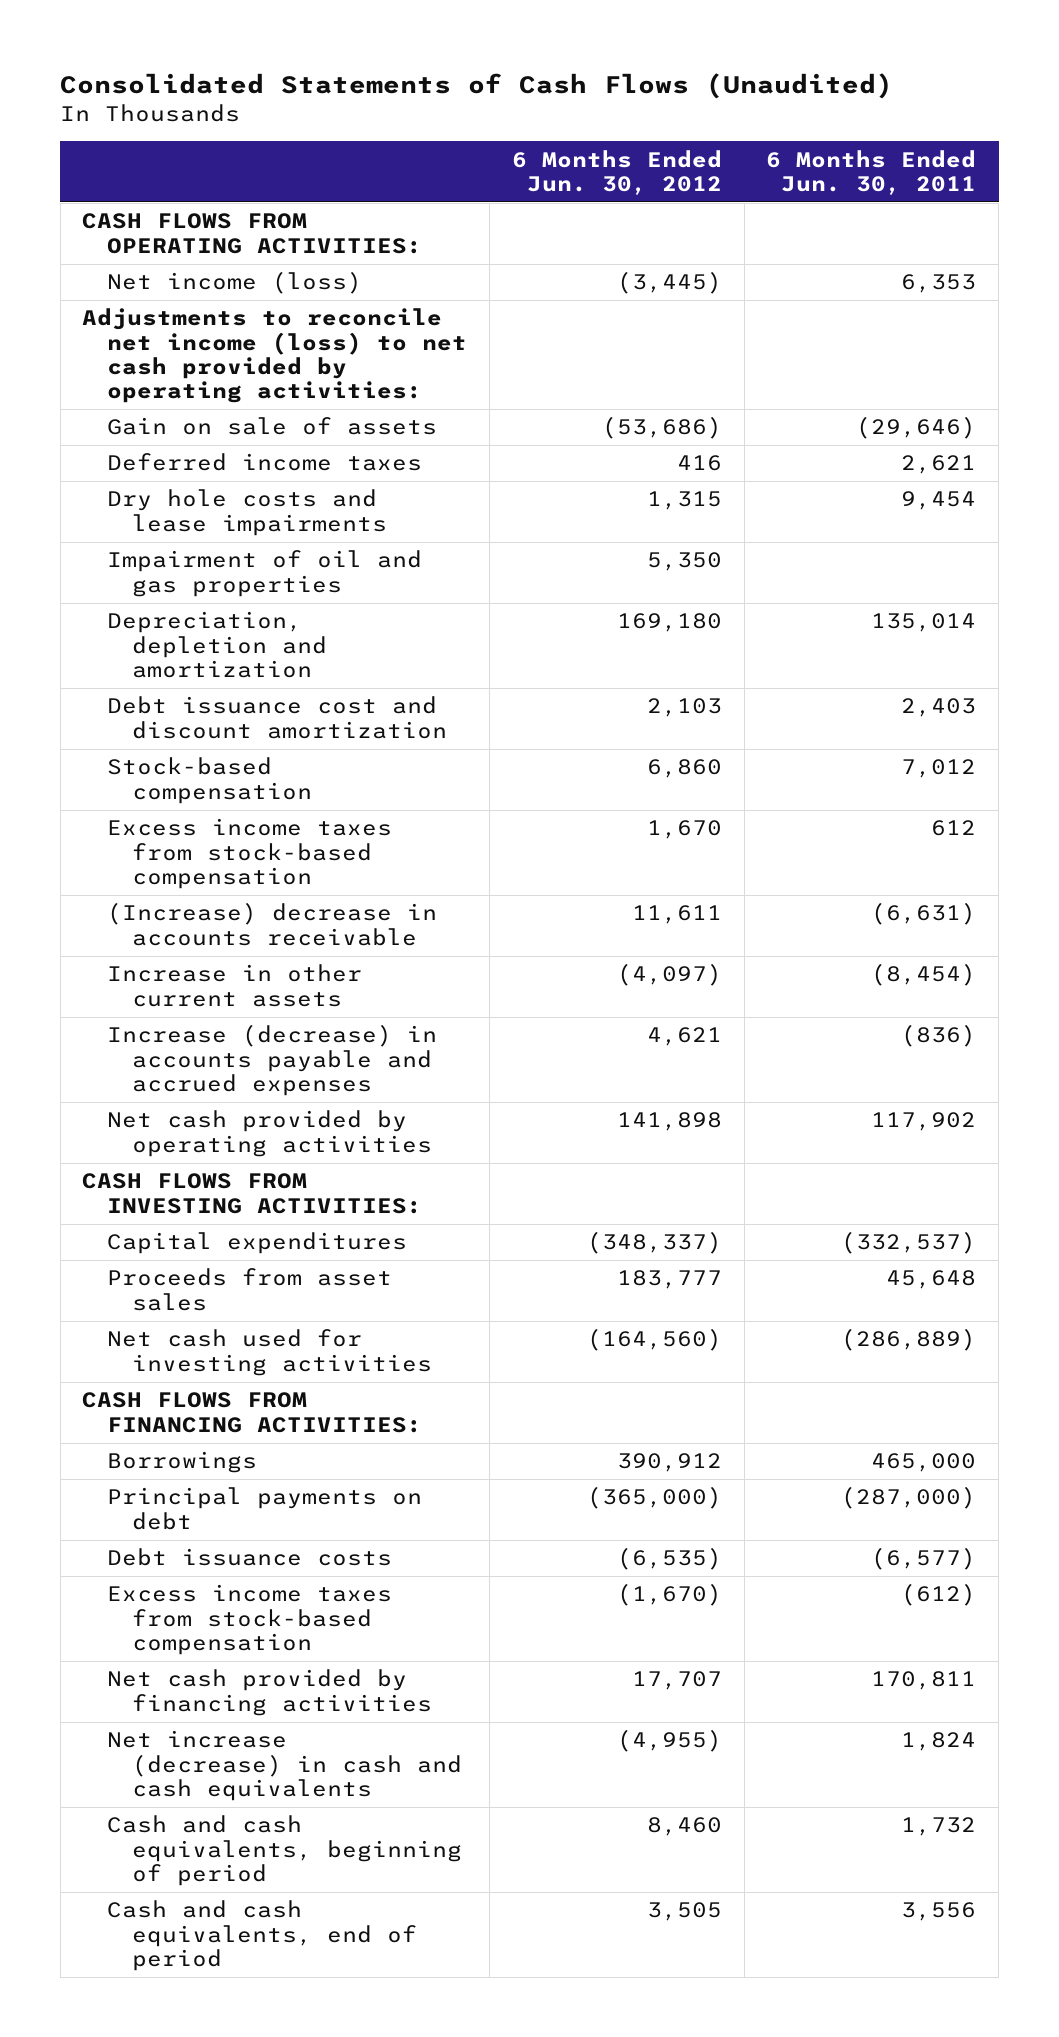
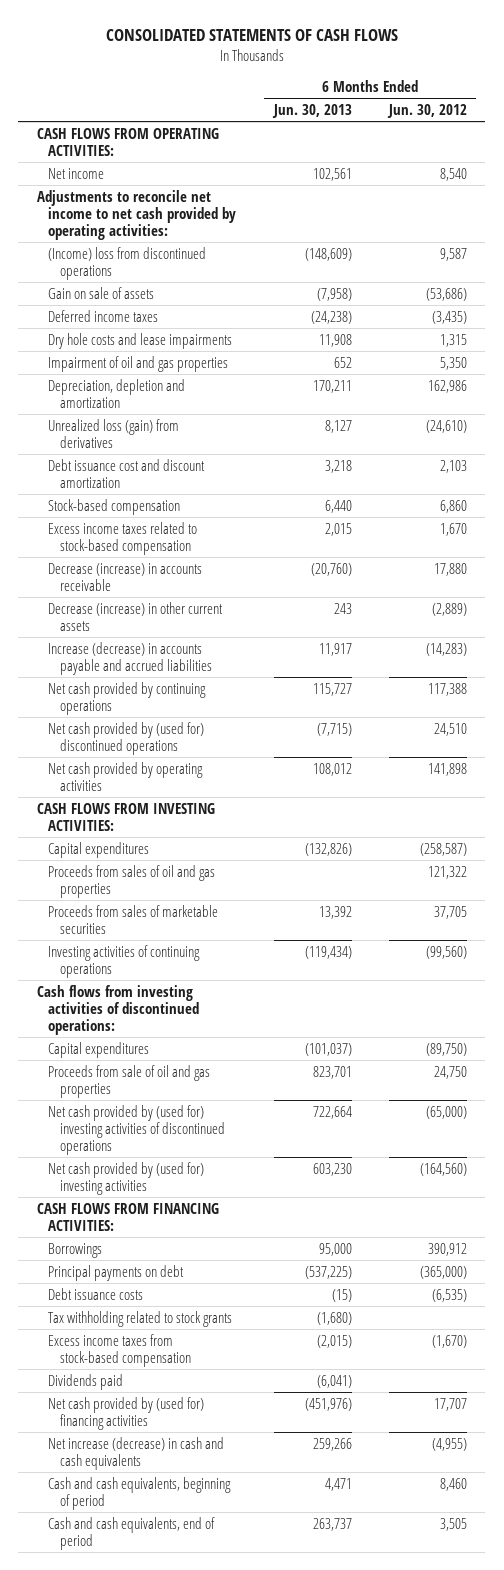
[60,72,894,99] Consolidated Statements of Cash Flows (Unaudited) -> [105,29,398,42] CONSOLIDATED STATEMENTS OF CASH FLOWS
[766,149,977,196] 6 Months Ended Jun. 30, 2011 -> none
none -> [271,104,352,119] Jun. 30, 2013
[107,271,363,295] Net income (loss) -> [48,167,105,179] Net income
[616,271,722,295] (3,445) -> [439,167,467,181] 8,540
[82,308,468,404] Adjustments to reconcile net income (loss) to net cash provided by operating activities: -> [36,189,237,241] Adjustments to reconcile net income to net cash provided by operating activities:
none -> [48,246,207,280] (Income) loss from discontinued operations
[676,455,722,472] 416 -> [431,310,467,324] (3,435)
[616,613,722,633] 169,180 -> [427,379,467,393] 162,986
none -> [48,418,180,448] Unrealized loss (gain) from derivatives
[107,818,393,889] Excess income taxes from stock-based compensation -> [48,521,198,555] Excess income taxes related to stock-based compensation
[107,902,438,946] (Increase) decrease in accounts receivable -> [48,562,203,591] Decrease (increase) in accounts receivable
[631,905,722,925] 11,611 -> [433,562,467,576] 17,880
[107,964,363,1007] Increase in other current assets -> [48,601,224,631] Decrease (increase) in other current assets
[616,963,722,987] (4,097) -> [431,602,467,616] (2,889)
[107,1024,438,1096] Increase (decrease) in accounts payable and accrued expenses -> [48,641,212,675] Increase (decrease) in accounts payable and accrued liabilities
[646,1027,722,1047] 4,621 -> [425,642,467,656] (14,283)
none -> [48,681,207,715] Net cash provided by continuing operations
none -> [48,721,205,755] Net cash provided by (used for) discontinued operations
[107,1268,393,1311] Proceeds from asset sales -> none
[586,1231,722,1255] (348,337) -> [419,842,467,856] (258,587)
none -> [48,864,216,898] Proceeds from sales of oil and gas properties
none -> [48,904,219,934] Proceeds from sales of marketable securities
none -> [48,944,201,978] Investing activities of continuing operations
none -> [36,984,200,1036] Cash flows from investing activities of discontinued operations:
none -> [48,1041,150,1058] Capital expenditures
none -> [48,1064,211,1098] Proceeds from sale of oil and gas properties
none -> [48,1104,225,1156] Net cash provided by (used for) investing activities of discontinued operations
[107,1329,433,1376] Net cash used for investing activities -> [48,1161,205,1195] Net cash provided by (used for) investing activities
none -> [48,1310,233,1327] Tax withholding related to stock grants
none -> [48,1373,124,1390] Dividends paid
[107,1669,433,1716] Net cash provided by financing activities -> [48,1396,205,1430] Net cash provided by (used for) financing activities

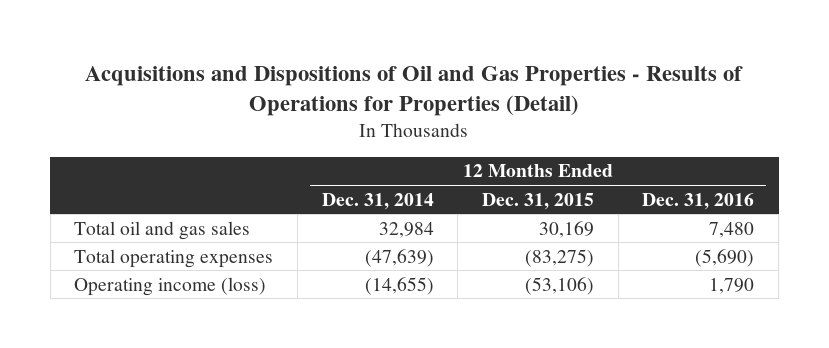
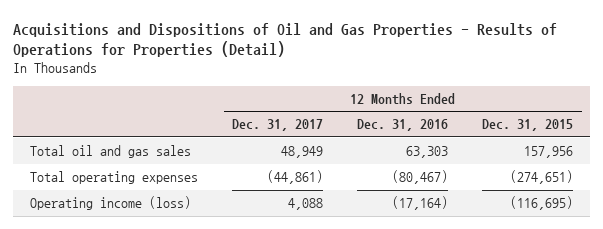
[321,192,434,210] Dec. 31, 2014 -> none
none -> [232,119,324,132] Dec. 31, 2017
[539,220,595,238] 30,169 -> [524,146,574,159] 157,956
[709,221,755,238] 7,480 -> [406,146,449,159] 63,303
[525,248,595,267] (83,275) -> [510,170,574,185] (274,651)
[695,248,755,267] (5,690) -> [392,170,449,185] (80,467)
[525,276,595,295] (53,106) -> [510,196,574,211] (116,695)
[709,277,755,294] 1,790 -> [392,196,449,211] (17,164)

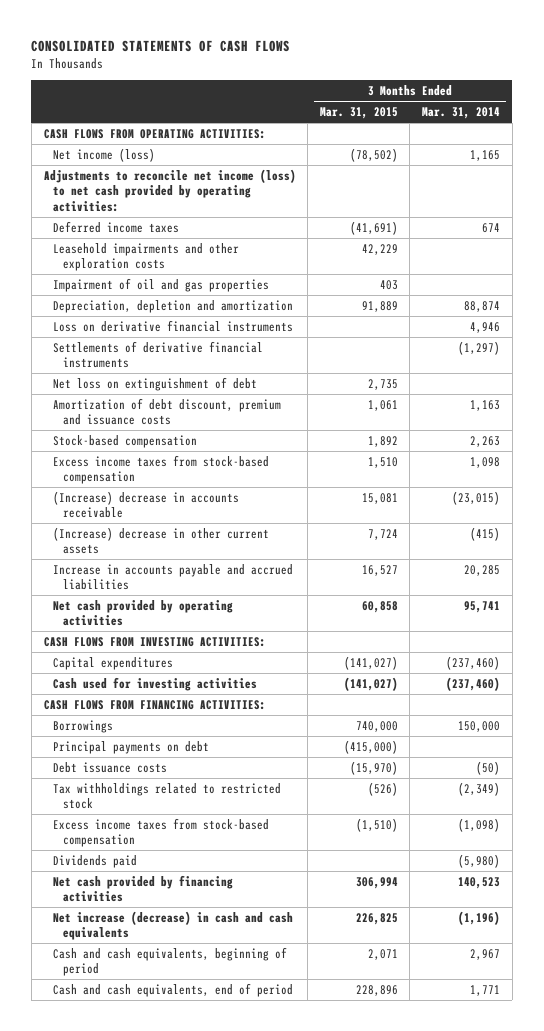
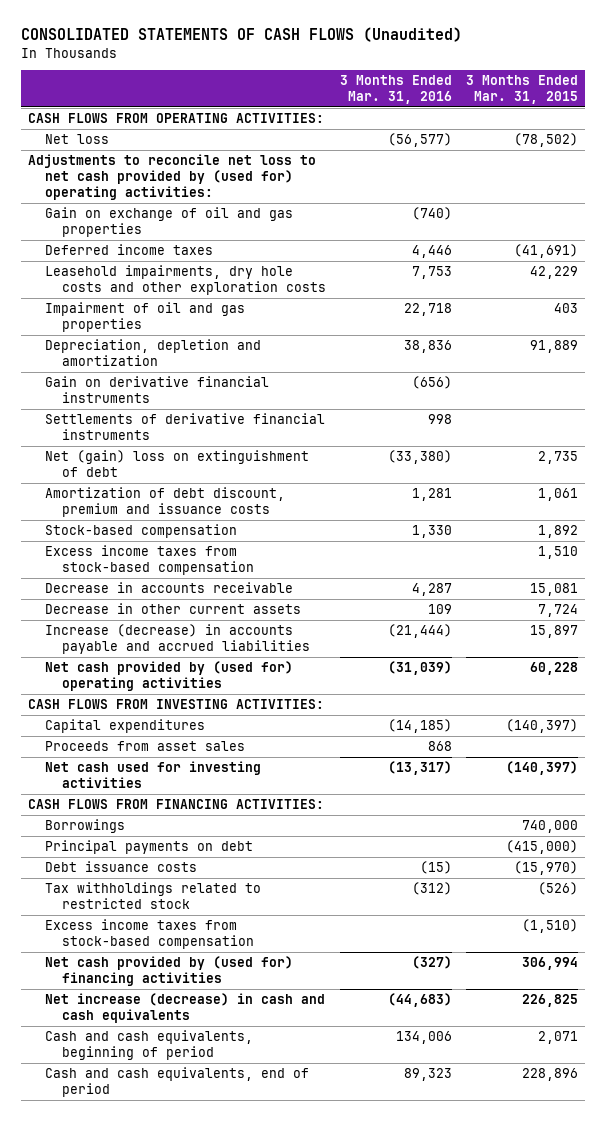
[31,39,291,52] CONSOLIDATED STATEMENTS OF CASH FLOWS -> [20,27,462,43] CONSOLIDATED STATEMENTS OF CASH FLOWS (Unaudited)
[422,107,501,120] Mar. 31, 2014 -> none
none -> [340,75,453,105] 3 Months Ended Mar. 31, 2016
[53,147,156,162] Net income (loss) -> [44,133,109,144] Net loss
[43,168,296,212] Adjustments to reconcile net income (loss) to net cash provided by operating activities: -> [27,153,316,200] Adjustments to reconcile net loss to net cash provided by (used for) operating activities:
none -> [44,206,293,237] Gain on exchange of oil and gas properties
[53,242,240,272] Leasehold impairments and other exploration costs -> [44,264,326,295] Leasehold impairments, dry hole costs and other exploration costs
[53,319,294,332] Loss on derivative financial instruments -> [44,375,269,403] Gain on derivative financial instruments
[53,376,258,391] Net loss on extinguishment of debt -> [44,449,309,477] Net (gain) loss on extinguishment of debt
[53,490,240,519] (Increase) decrease in accounts receivable -> [44,581,293,593] Decrease in accounts receivable
[53,526,270,555] (Increase) decrease in other current assets -> [44,602,301,614] Decrease in other current assets
[53,563,294,591] Increase in accounts payable and accrued liabilities -> [44,623,310,654] Increase (decrease) in accounts payable and accrued liabilities
[361,564,398,576] 16,527 -> [530,624,579,638] 15,897
[53,599,234,627] Net cash provided by operating activities -> [44,660,293,691] Net cash provided by (used for) operating activities
[361,600,398,613] 60,858 -> [530,661,579,675] 60,228
[343,655,398,670] (141,027) -> [506,718,579,733] (140,397)
none -> [44,740,245,751] Proceeds from asset sales
[53,676,258,691] Cash used for investing activities -> [44,760,261,788] Net cash used for investing activities
[343,676,398,691] (141,027) -> [506,760,579,775] (140,397)
[53,854,138,868] Dividends paid -> none
[53,874,234,903] Net cash provided by financing activities -> [44,955,293,986] Net cash provided by (used for) financing activities

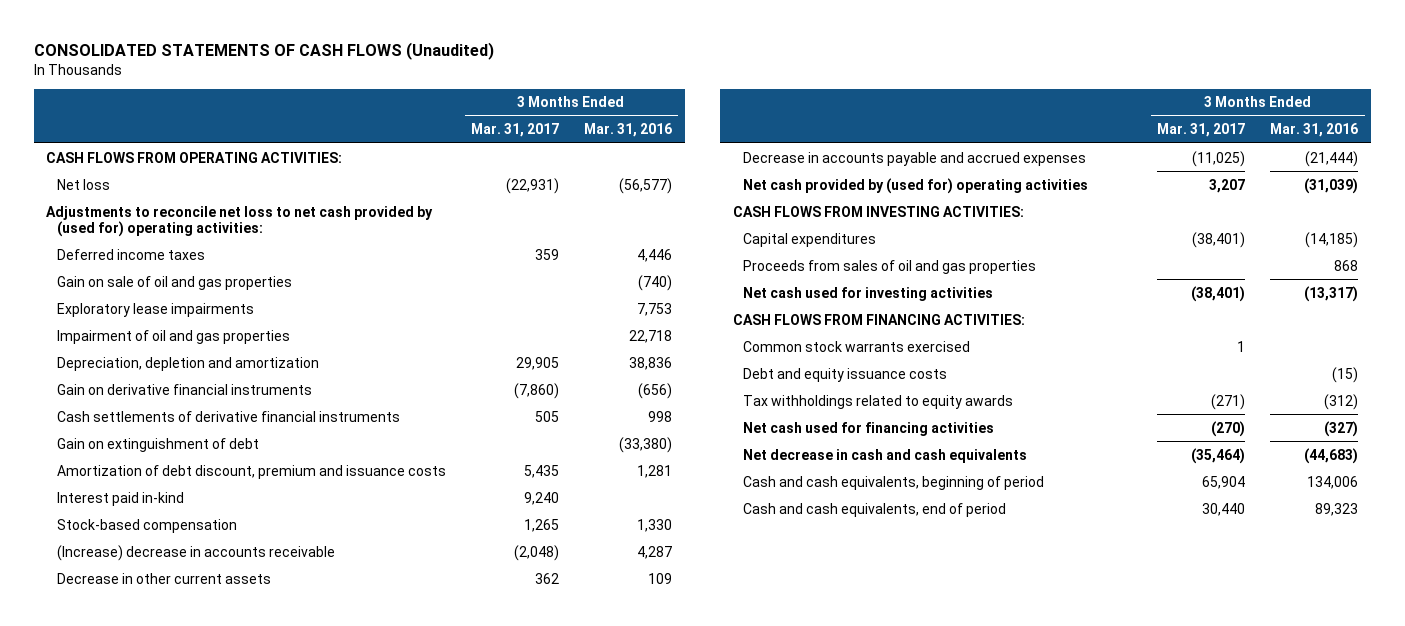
[466,75,579,105] 3 Months Ended Mar. 31, 2015 -> none
none -> [470,123,559,138] Mar. 31, 2017
[44,206,293,237] Gain on exchange of oil and gas properties -> none
none -> [56,275,292,290] Gain on sale of oil and gas properties
[44,264,326,295] Leasehold impairments, dry hole costs and other exploration costs -> [56,302,254,317] Exploratory lease impairments
[44,412,325,440] Settlements of derivative financial instruments -> [56,410,400,422] Cash settlements of derivative financial instruments
[44,449,309,477] Net (gain) loss on extinguishment of debt -> [56,437,259,452] Gain on extinguishment of debt
none -> [56,491,184,506] Interest paid in-kind
[44,544,254,575] Excess income taxes from stock-based compensation -> none
[44,581,293,593] Decrease in accounts receivable -> [56,544,335,561] (Increase) decrease in accounts receivable
[44,623,310,654] Increase (decrease) in accounts payable and accrued liabilities -> [742,151,1086,166] Decrease in accounts payable and accrued expenses
[44,740,245,751] Proceeds from asset sales -> [742,259,1036,274] Proceeds from sales of oil and gas properties
[44,818,125,833] Borrowings -> none
[44,839,253,854] Principal payments on debt -> none
[44,918,254,949] Excess income taxes from stock-based compensation -> none
none -> [742,340,970,352] Common stock warrants exercised
[44,860,197,872] Debt issuance costs -> [742,367,947,382] Debt and equity issuance costs
[44,881,261,909] Tax withholdings related to restricted stock -> [742,394,1013,409] Tax withholdings related to equity awards
[44,955,293,986] Net cash provided by (used for) financing activities -> [742,421,994,436] Net cash used for financing activities
[44,992,325,1023] Net increase (decrease) in cash and cash equivalents -> [742,448,1027,463] Net decrease in cash and cash equivalents

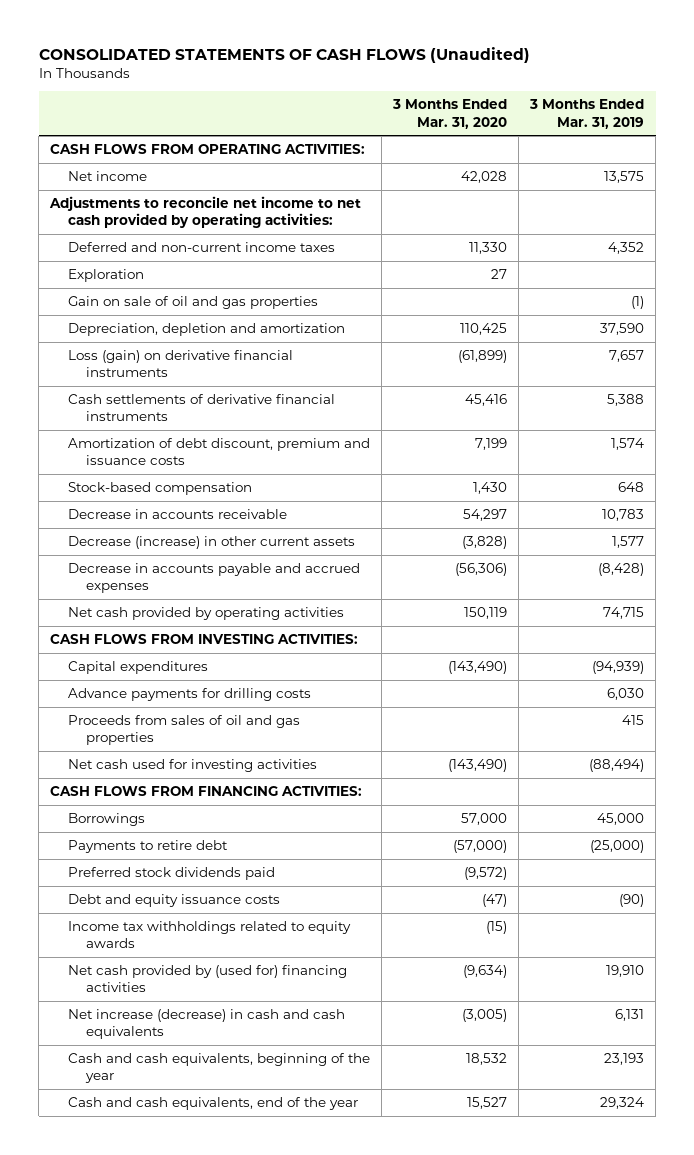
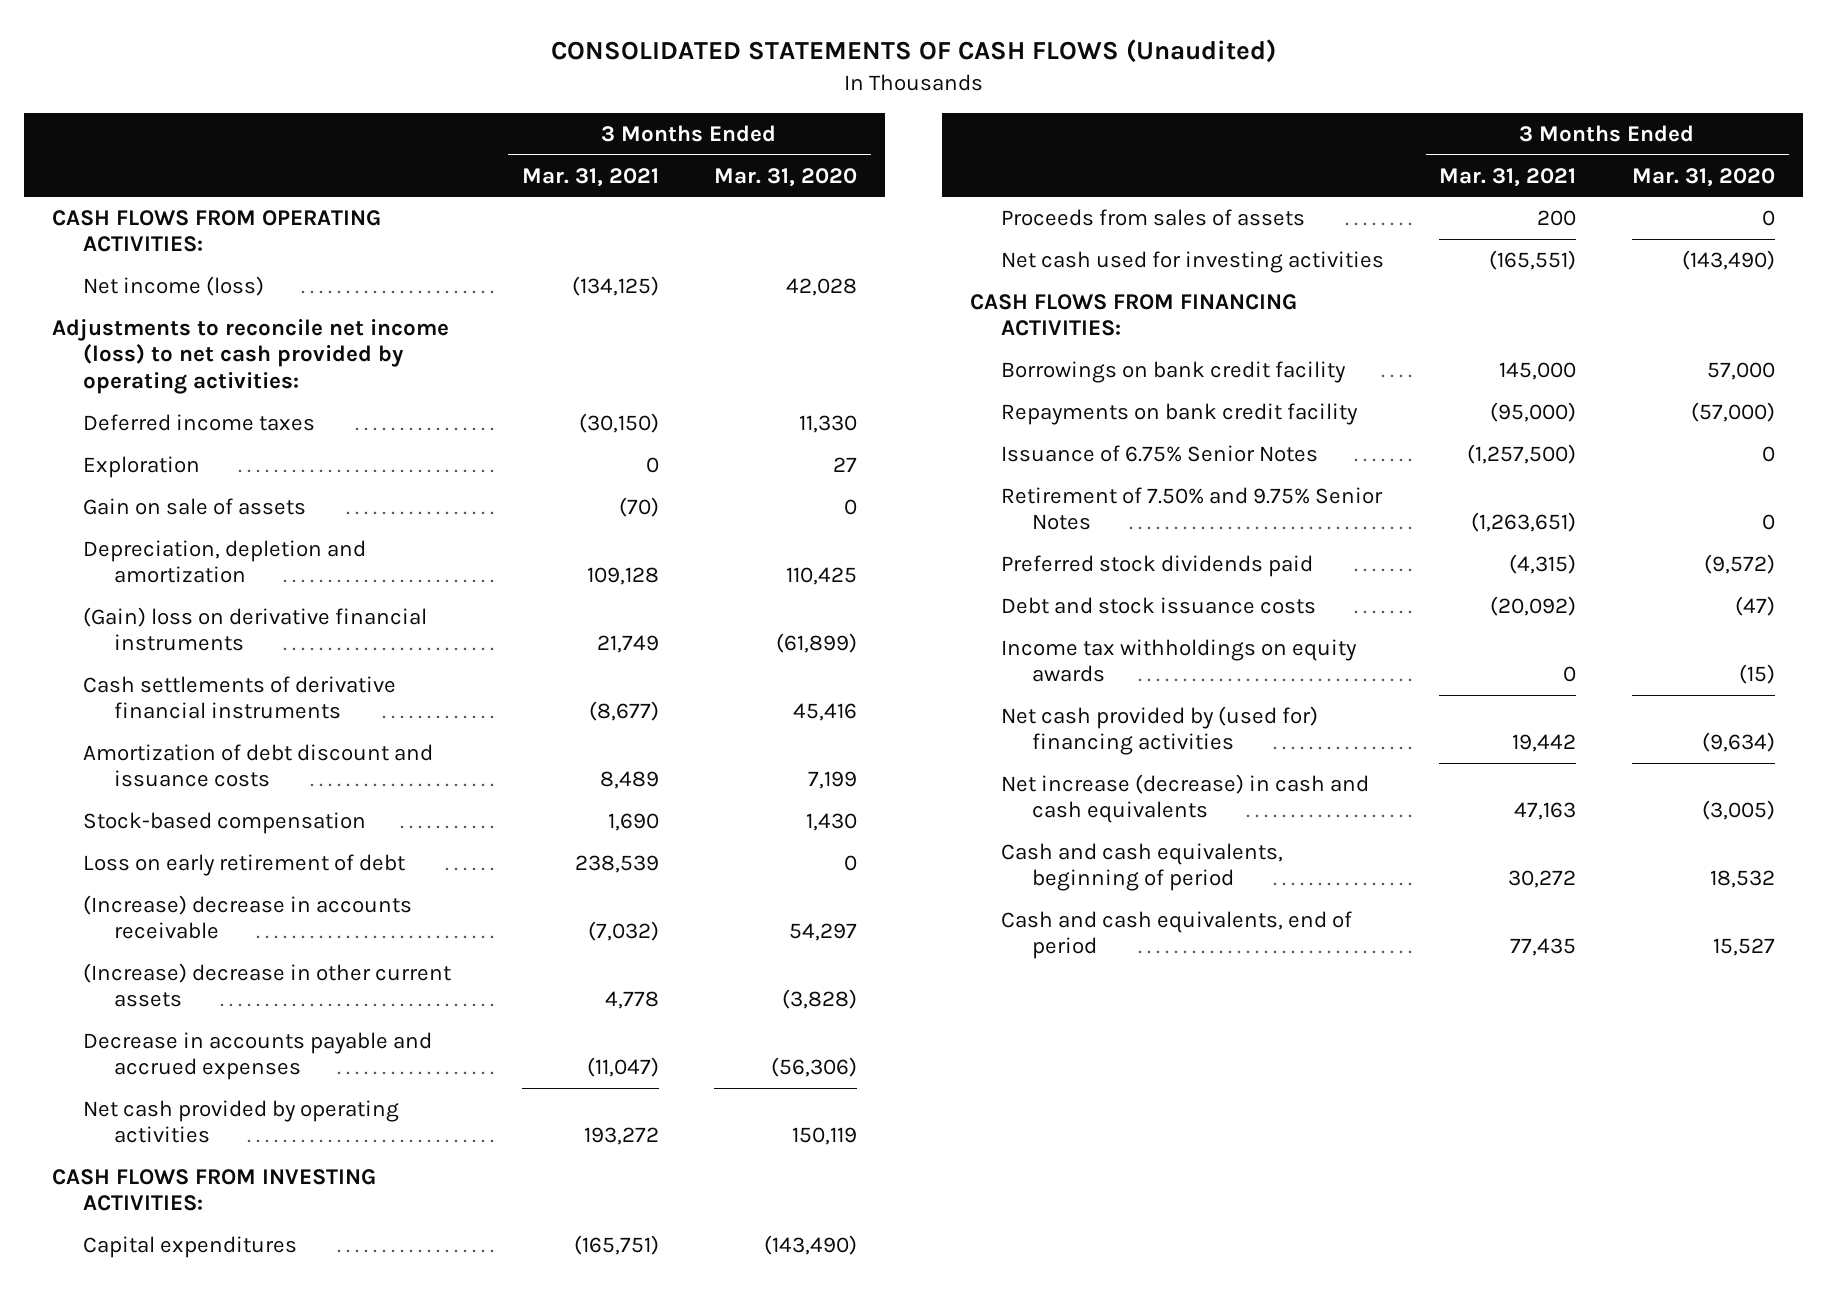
[529,99,645,129] 3 Months Ended Mar. 31, 2019 -> none
none -> [521,167,659,187] Mar. 31, 2021
[68,171,148,182] Net income -> [82,275,264,296] Net income (loss)
[49,196,362,229] Adjustments to reconcile net income to net cash provided by operating activities: -> [51,318,449,394] Adjustments to reconcile net income (loss) to net cash provided by operating activities:
[68,242,336,253] Deferred and non-current income taxes -> [82,413,315,431] Deferred income taxes
[68,296,319,310] Gain on sale of oil and gas properties -> none
none -> [82,497,306,515] Gain on sale of assets
[68,350,294,378] Loss (gain) on derivative financial instruments -> [82,606,427,652] (Gain) loss on derivative financial instruments
[68,438,371,466] Amortization of debt discount, premium and issuance costs -> [82,743,433,788] Amortization of debt discount and issuance costs
none -> [82,853,405,876] Loss on early retirement of debt
[68,509,288,520] Decrease in accounts receivable -> [82,894,412,940] (Increase) decrease in accounts receivable
[68,536,356,550] Decrease (increase) in other current assets -> [82,962,451,1008] (Increase) decrease in other current assets
[68,688,312,702] Advance payments for drilling costs -> none
[68,715,301,746] Proceeds from sales of oil and gas properties -> none
none -> [1000,208,1305,226] Proceeds from sales of assets
[68,813,146,827] Borrowings -> [1000,360,1346,383] Borrowings on bank credit facility
[68,840,229,854] Payments to retire debt -> [1000,402,1358,425] Repayments on bank credit facility
none -> [1000,444,1318,462] Issuance of 6.75% Senior Notes
none -> [1000,486,1383,531] Retirement of 7.50% and 9.75% Senior Notes
[68,894,281,908] Debt and equity issuance costs -> [1000,596,1316,614] Debt and stock issuance costs
[68,921,352,949] Income tax withholdings related to equity awards -> [1000,638,1357,683] Income tax withholdings on equity awards
[68,1053,371,1084] Cash and cash equivalents, beginning of the year -> [1000,842,1283,892] Cash and cash equivalents, beginning of period
[68,1097,359,1111] Cash and cash equivalents, end of the year -> [1000,910,1352,960] Cash and cash equivalents, end of period

